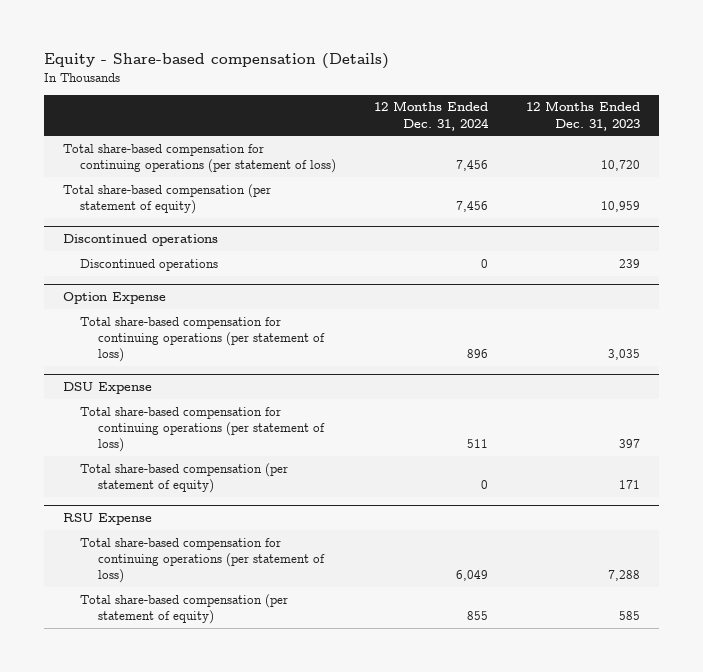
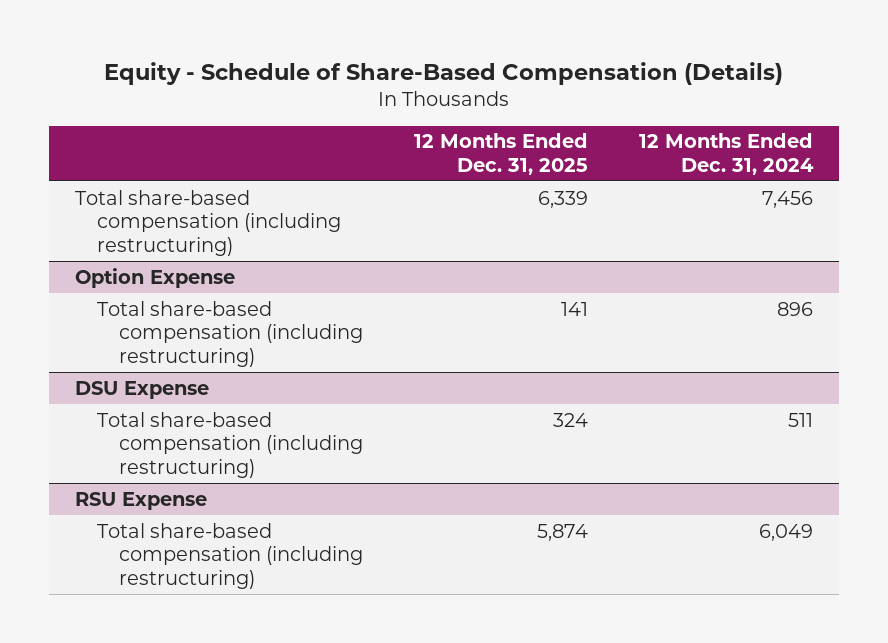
[44,53,390,70] Equity - Share-based compensation (Details) -> [104,61,784,85] Equity - Schedule of Share-Based Compensation (Details)
[525,101,640,131] 12 Months Ended Dec. 31, 2023 -> none
none -> [413,133,588,175] 12 Months Ended Dec. 31, 2025
[62,183,271,215] Total share-based compensation (per statement of equity) -> none
[62,233,218,246] Discontinued operations -> none
[80,258,219,271] Discontinued operations -> none
[62,143,337,174] Total share-based compensation for continuing operations (per statement of loss) -> [75,189,341,257] Total share-based compensation (including restructuring)
[80,316,325,363] Total share-based compensation for continuing operations (per statement of loss) -> [96,300,363,368] Total share-based compensation (including restructuring)
[80,462,289,494] Total share-based compensation (per statement of equity) -> none
[80,406,325,453] Total share-based compensation for continuing operations (per statement of loss) -> [96,411,363,479] Total share-based compensation (including restructuring)
[80,593,289,625] Total share-based compensation (per statement of equity) -> none
[80,537,325,584] Total share-based compensation for continuing operations (per statement of loss) -> [96,522,363,590] Total share-based compensation (including restructuring)

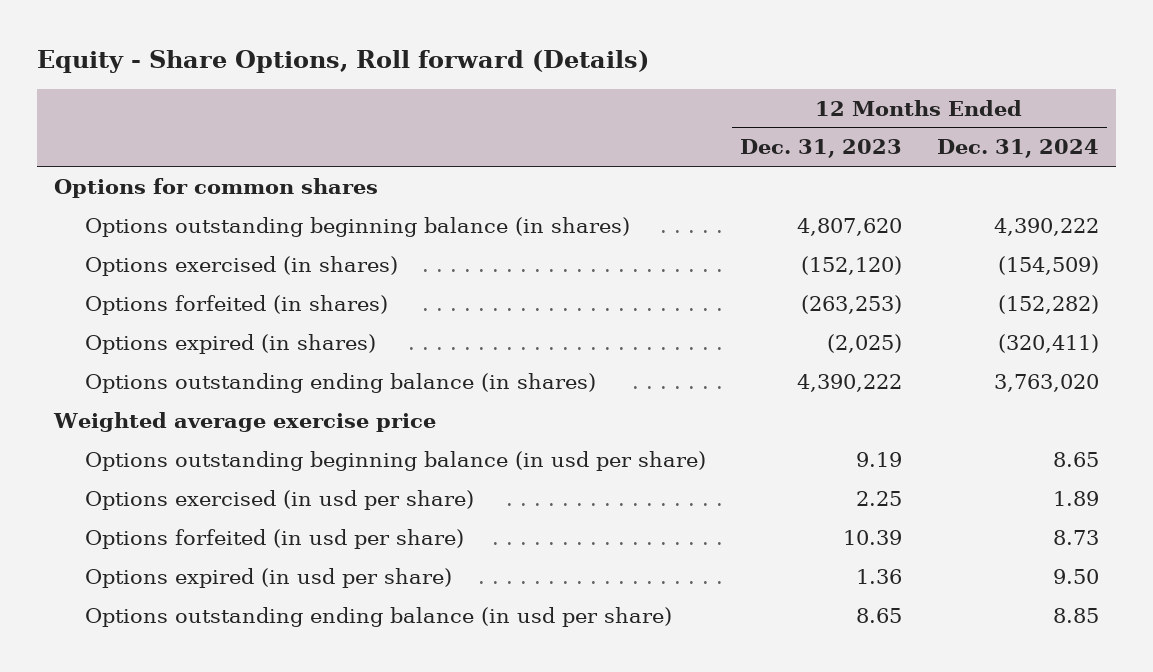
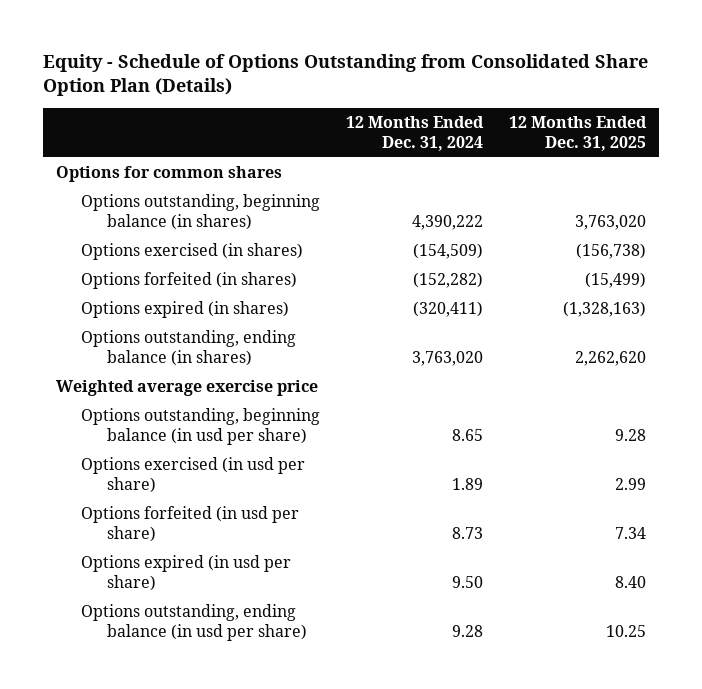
[36,50,649,74] Equity - Share Options, Roll forward (Details) -> [43,53,649,97] Equity - Schedule of Options Outstanding from Consolidated Share Option Plan (Details)
[740,139,903,159] Dec. 31, 2023 -> none
none -> [508,116,647,152] 12 Months Ended Dec. 31, 2025
[84,216,630,237] Options outstanding beginning balance (in shares) -> [81,194,321,230] Options outstanding, beginning balance (in shares)
[84,372,596,393] Options outstanding ending balance (in shares) -> [81,330,297,366] Options outstanding, ending balance (in shares)
[84,450,706,471] Options outstanding beginning balance (in usd per share) -> [81,408,321,445] Options outstanding, beginning balance (in usd per share)
[84,606,672,627] Options outstanding ending balance (in usd per share) -> [81,604,307,641] Options outstanding, ending balance (in usd per share)
[1052,607,1099,623] 8.85 -> [452,624,484,637] 9.28

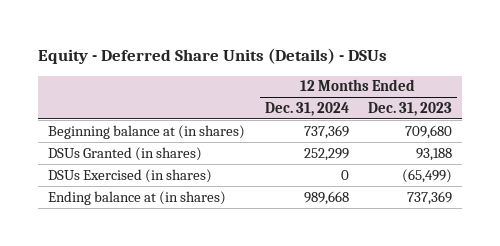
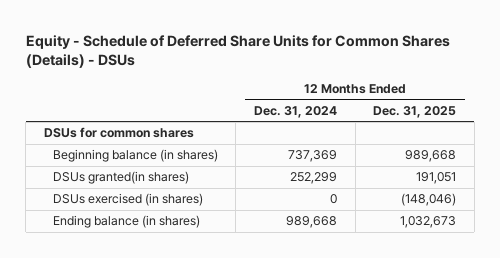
[37,47,387,64] Equity - Deferred Share Units (Details) - DSUs -> [25,34,450,69] Equity - Schedule of Deferred Share Units for Common Shares (Details) - DSUs
[368,101,453,116] Dec. 31, 2023 -> none
none -> [373,106,457,119] Dec. 31, 2025
none -> [43,127,194,139] DSUs for common shares
[47,124,245,139] Beginning balance at (in shares) -> [52,149,218,163] Beginning balance (in shares)
[47,146,202,161] DSUs Granted (in shares) -> [52,171,189,185] DSUs granted(in shares)
[47,168,212,183] DSUs Exercised (in shares) -> [52,193,203,207] DSUs exercised (in shares)
[47,190,226,205] Ending balance at (in shares) -> [52,215,200,229] Ending balance (in shares)

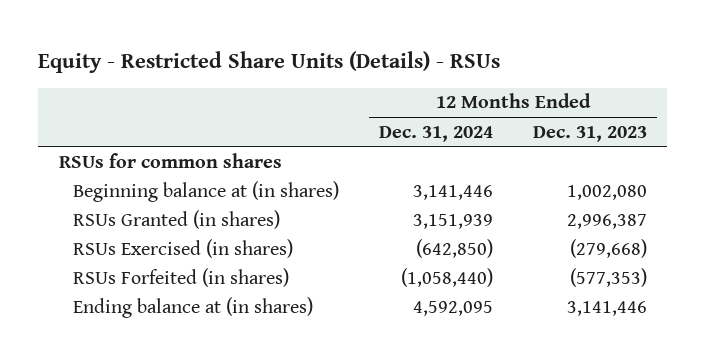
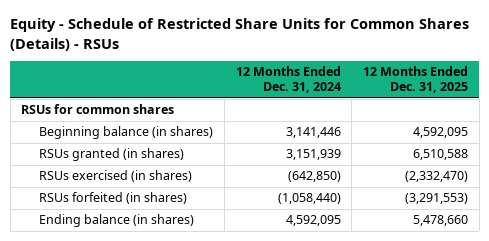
[38,51,501,74] Equity - Restricted Share Units (Details) - RSUs -> [10,18,470,51] Equity - Schedule of Restricted Share Units for Common Shares (Details) - RSUs
[533,125,648,142] Dec. 31, 2023 -> none
none -> [363,66,469,94] 12 Months Ended Dec. 31, 2025
[72,180,339,202] Beginning balance at (in shares) -> [39,126,214,140] Beginning balance (in shares)
[72,209,280,229] RSUs Granted (in shares) -> [39,148,185,162] RSUs granted (in shares)
[72,238,293,258] RSUs Exercised (in shares) -> [39,170,193,183] RSUs exercised (in shares)
[72,267,289,287] RSUs Forfeited (in shares) -> [39,192,188,205] RSUs forfeited (in shares)
[72,296,313,318] Ending balance at (in shares) -> [39,214,195,228] Ending balance (in shares)

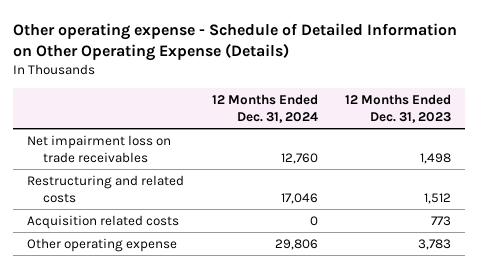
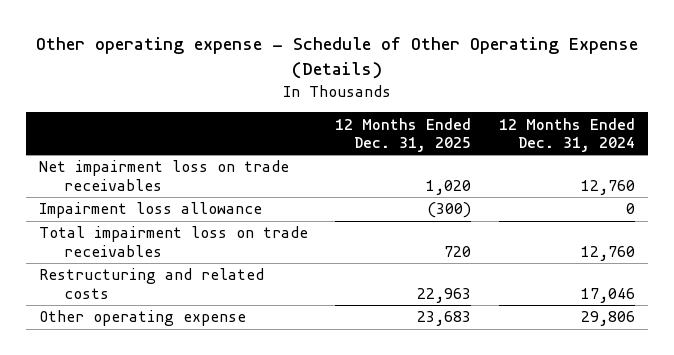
[13,22,458,61] Other operating expense - Schedule of Detailed Information on Other Operating Expense (Details) -> [35,37,638,80] Other operating expense - Schedule of Other Operating Expense (Details)
[345,93,452,124] 12 Months Ended Dec. 31, 2023 -> none
none -> [335,117,472,153] 12 Months Ended Dec. 31, 2025
none -> [39,202,263,219] Impairment loss allowance
none -> [39,226,309,257] Total impairment loss on trade receivables
[27,214,180,229] Acquisition related costs -> none

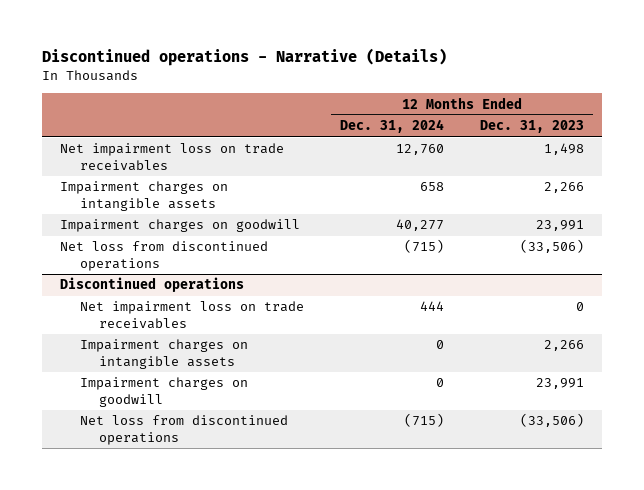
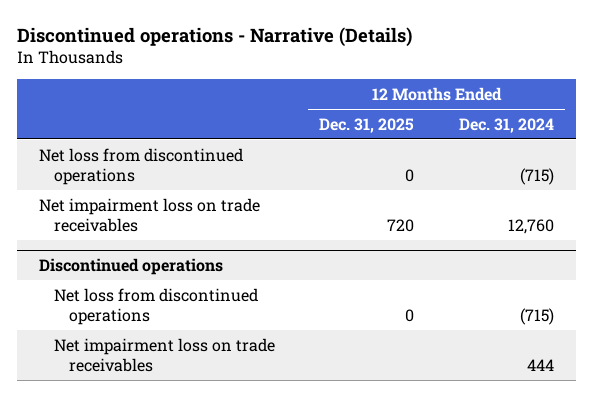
[479,120,584,134] Dec. 31, 2023 -> none
none -> [319,117,415,133] Dec. 31, 2025
[60,181,229,212] Impairment charges on intangible assets -> none
[60,219,301,233] Impairment charges on goodwill -> none
[60,143,285,172] Net impairment loss on trade receivables -> [38,197,260,232] Net impairment loss on trade receivables
[79,339,248,370] Impairment charges on intangible assets -> none
[79,377,248,408] Impairment charges on goodwill -> none
[79,301,304,330] Net impairment loss on trade receivables -> [53,337,275,372] Net impairment loss on trade receivables

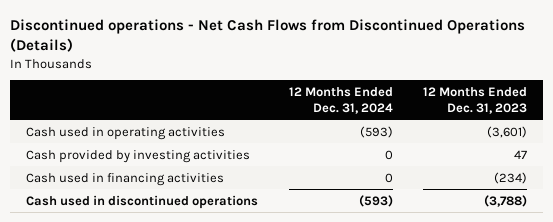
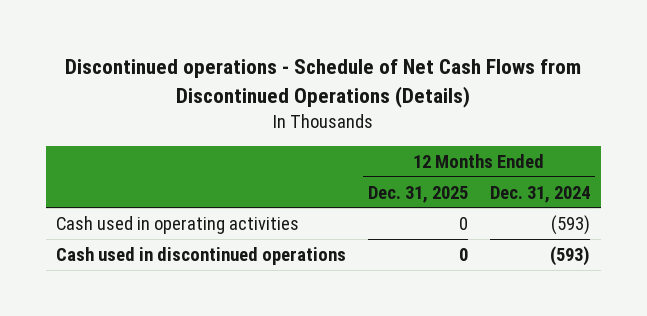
[10,19,526,53] Discontinued operations - Net Cash Flows from Discontinued Operations (Details) -> [65,59,582,108] Discontinued operations - Schedule of Net Cash Flows from Discontinued Operations (Details)
[423,87,528,114] 12 Months Ended Dec. 31, 2023 -> none
none -> [368,185,469,203] Dec. 31, 2025
[25,149,250,163] Cash provided by investing activities -> none
[25,172,224,186] Cash used in financing activities -> none

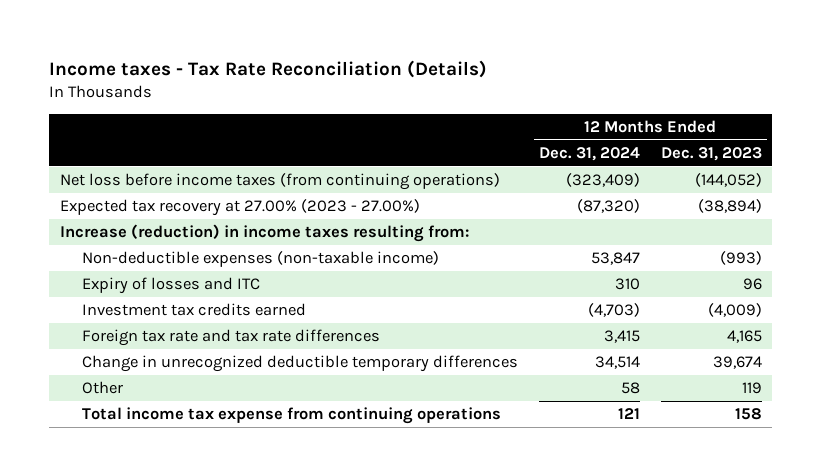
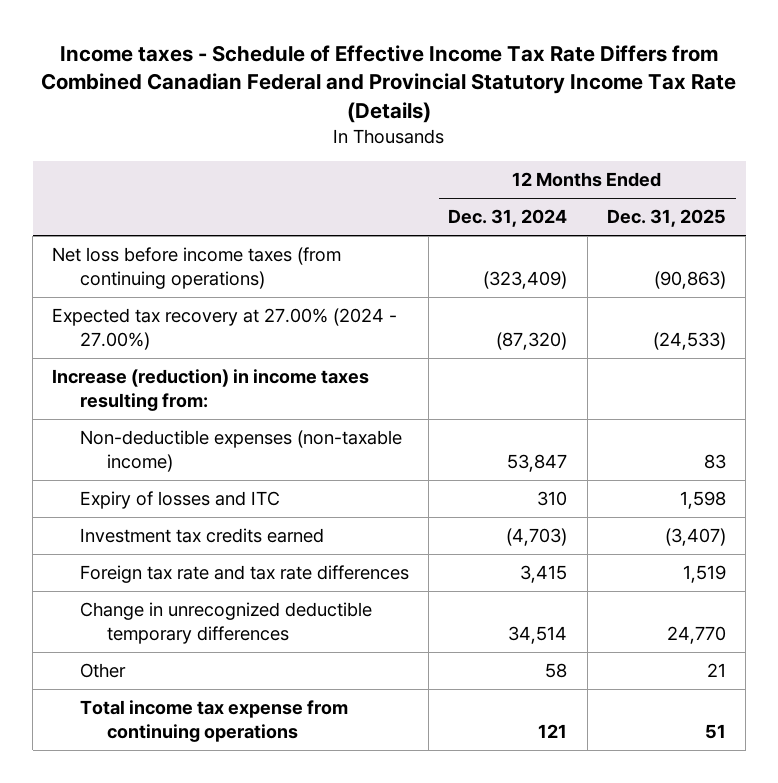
[49,60,488,79] Income taxes - Tax Rate Reconciliation (Details) -> [41,45,737,123] Income taxes - Schedule of Effective Income Tax Rate Differs from Combined Canadian Federal and Provincial Statutory Income Tax Rate (Details)
[660,147,762,162] Dec. 31, 2023 -> none
none -> [607,209,727,228] Dec. 31, 2025
[59,199,420,217] Expected tax recovery at 27.00% (2023 - 27.00%) -> [52,308,398,350] Expected tax recovery at 27.00% (2024 - 27.00%)

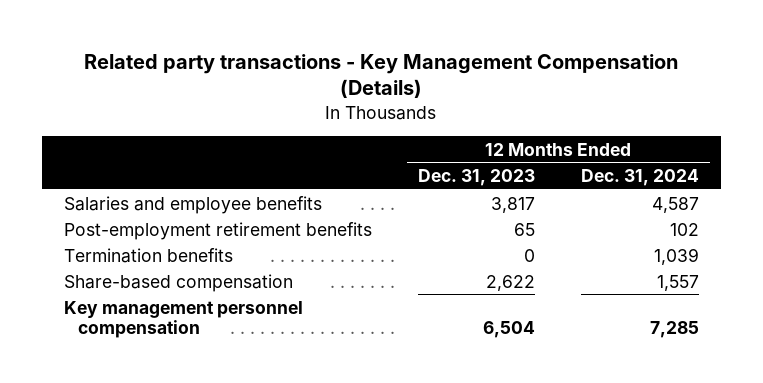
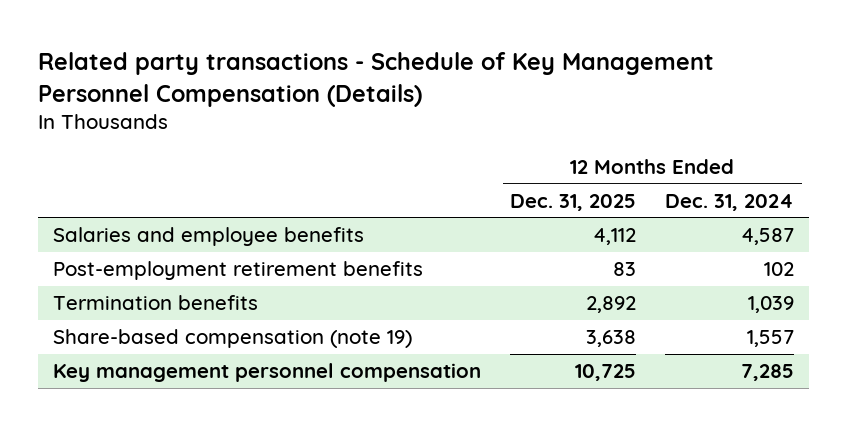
[84,53,679,99] Related party transactions - Key Management Compensation (Details) -> [37,51,714,107] Related party transactions - Schedule of Key Management Personnel Compensation (Details)
[417,168,535,186] Dec. 31, 2023 -> none
none -> [510,193,637,211] Dec. 31, 2025
[64,273,294,292] Share-based compensation -> [52,329,412,349] Share-based compensation (note 19)

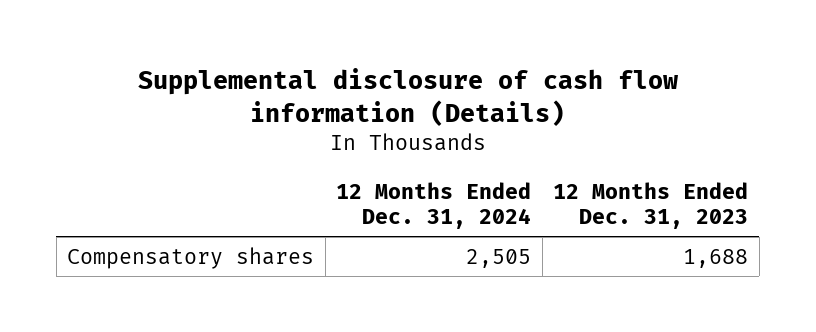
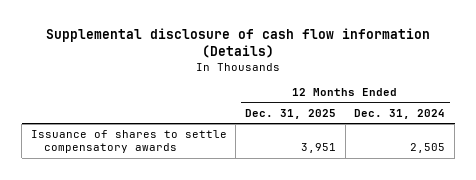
[553,181,749,229] 12 Months Ended Dec. 31, 2023 -> none
none -> [245,108,337,119] Dec. 31, 2025
[67,247,315,270] Compensatory shares -> [30,130,227,154] Issuance of shares to settle compensatory awards

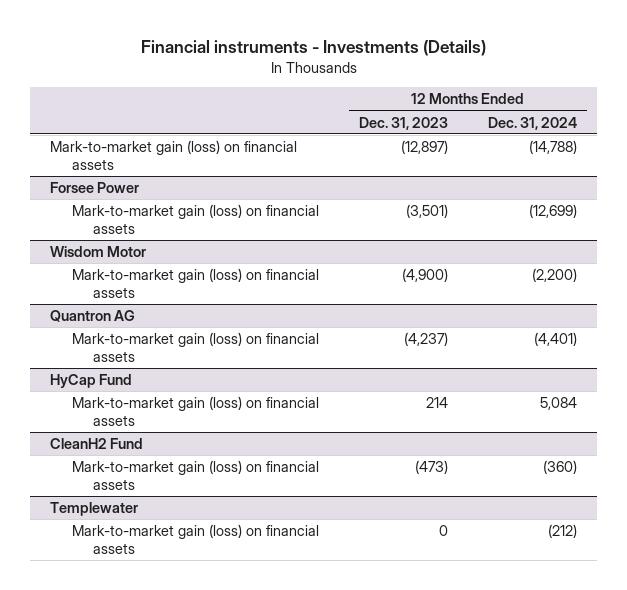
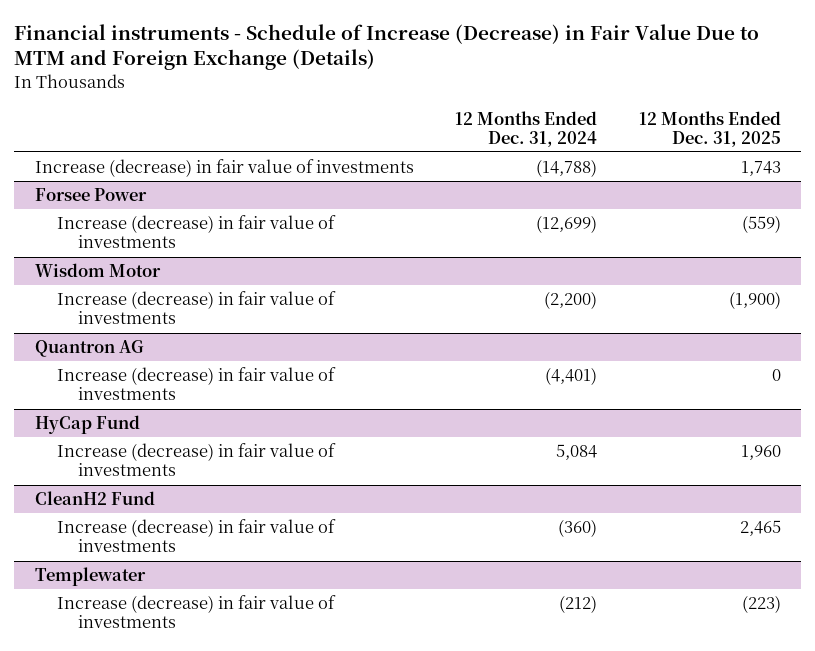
[140,40,486,57] Financial instruments - Investments (Details) -> [14,23,760,71] Financial instruments - Schedule of Increase (Decrease) in Fair Value Due to MTM and Foreign Exchange (Details)
[358,116,448,130] Dec. 31, 2023 -> none
none -> [638,110,781,147] 12 Months Ended Dec. 31, 2025
[50,139,298,170] Mark-to-market gain (loss) on financial assets -> [34,159,414,178] Increase (decrease) in fair value of investments
[71,203,319,234] Mark-to-market gain (loss) on financial assets -> [56,215,336,249] Increase (decrease) in fair value of investments
[71,267,319,298] Mark-to-market gain (loss) on financial assets -> [56,291,336,325] Increase (decrease) in fair value of investments
[71,331,319,362] Mark-to-market gain (loss) on financial assets -> [56,367,336,401] Increase (decrease) in fair value of investments
[71,395,319,426] Mark-to-market gain (loss) on financial assets -> [56,443,336,477] Increase (decrease) in fair value of investments
[71,459,319,490] Mark-to-market gain (loss) on financial assets -> [56,519,336,553] Increase (decrease) in fair value of investments
[71,523,319,554] Mark-to-market gain (loss) on financial assets -> [56,595,336,629] Increase (decrease) in fair value of investments

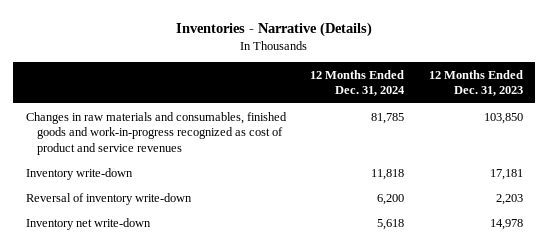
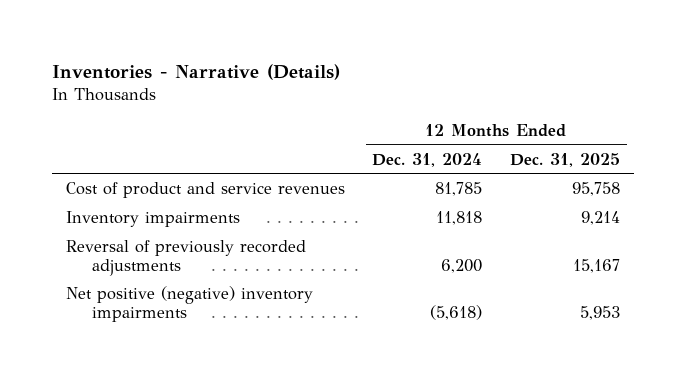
[428,69,523,97] 12 Months Ended Dec. 31, 2023 -> none
none -> [509,152,620,167] Dec. 31, 2025
[25,111,287,155] Changes in raw materials and consumables, finished goods and work-in-progress recognized as cost of product and service revenues -> [65,181,345,198] Cost of product and service revenues
[25,167,133,180] Inventory write-down -> [65,210,240,227] Inventory impairments
[25,192,192,205] Reversal of inventory write-down -> [65,239,306,276] Reversal of previously recorded adjustments
[25,217,151,230] Inventory net write-down -> [65,285,313,322] Net positive (negative) inventory impairments
[377,218,405,230] 5,618 -> [430,304,483,320] (5,618)

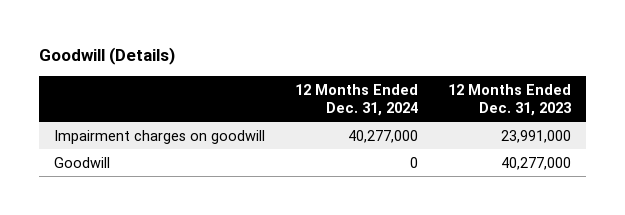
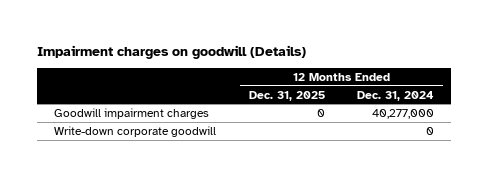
[38,47,175,66] Goodwill (Details) -> [37,44,307,59] Impairment charges on goodwill (Details)
[448,83,572,116] 12 Months Ended Dec. 31, 2023 -> none
none -> [248,90,325,101] Dec. 31, 2025
[53,129,265,144] Impairment charges on goodwill -> [53,107,209,119] Goodwill impairment charges
[53,156,110,168] Goodwill -> [53,125,216,137] Write-down corporate goodwill

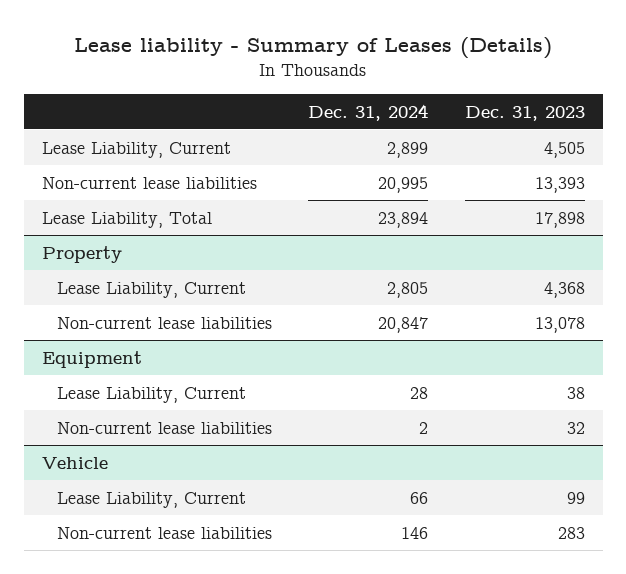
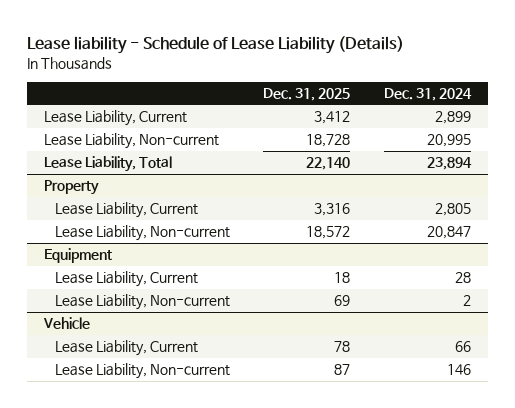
[74,36,553,59] Lease liability - Summary of Leases (Details) -> [27,35,405,54] Lease liability - Schedule of Lease Liability (Details)
[464,105,585,121] Dec. 31, 2023 -> none
none -> [263,87,351,101] Dec. 31, 2025
[41,176,257,189] Non-current lease liabilities -> [44,133,220,150] Lease Liability, Non-current
[57,316,273,329] Non-current lease liabilities -> [54,225,230,242] Lease Liability, Non-current
[57,421,273,434] Non-current lease liabilities -> [54,294,230,311] Lease Liability, Non-current
[57,526,273,539] Non-current lease liabilities -> [54,363,230,380] Lease Liability, Non-current

